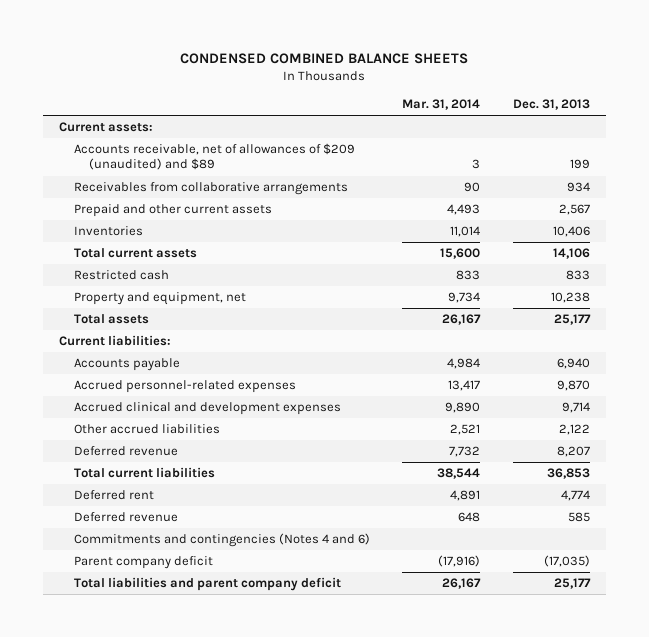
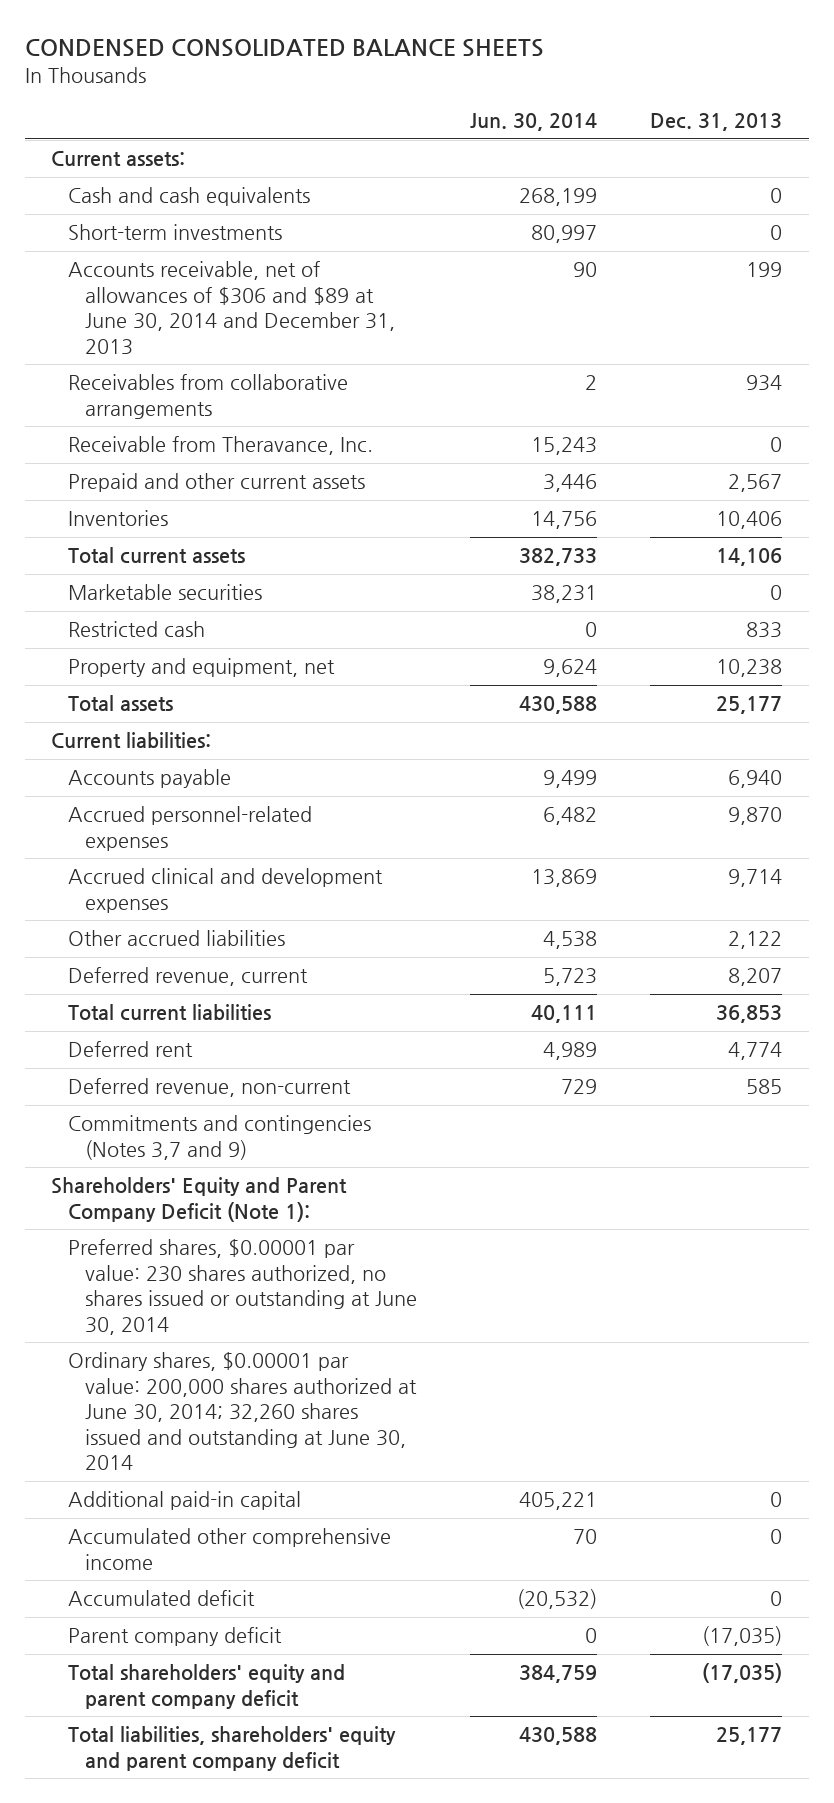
[180,53,469,65] CONDENSED COMBINED BALANCE SHEETS -> [24,39,544,58] CONDENSED CONSOLIDATED BALANCE SHEETS
[402,99,481,111] Mar. 31, 2014 -> none
none -> [469,113,597,132] Jun. 30, 2014
none -> [67,187,310,207] Cash and cash equivalents
none -> [67,224,282,241] Short-term investments
[74,143,356,171] Accounts receivable, net of allowances of $209 (unaudited) and $89 -> [67,261,395,355] Accounts receivable, net of allowances of $306 and $89 at June 30, 2014 and December 31, 2013
none -> [67,436,373,456] Receivable from Theravance, Inc.
none -> [67,584,262,601] Marketable securities
[74,446,179,457] Deferred revenue -> [67,967,308,987] Deferred revenue, current
[74,512,179,523] Deferred revenue -> [67,1078,351,1098] Deferred revenue, non-current
[74,533,371,548] Commitments and contingencies (Notes 4 and 6) -> [67,1115,371,1160] Commitments and contingencies (Notes 3,7 and 9)
none -> [51,1177,348,1222] Shareholders' Equity and Parent Company Deficit (Note 1):
none -> [67,1239,417,1335] Preferred shares, $0.00001 par value: 230 shares authorized, no shares issued or outstanding at June 30, 2014
none -> [67,1352,417,1471] Ordinary shares, $0.00001 par value: 200,000 shares authorized at June 30, 2014; 32,260 shares issued and outstanding at June 30, 2014
none -> [67,1491,301,1511] Additional paid-in capital
none -> [67,1528,391,1570] Accumulated other comprehensive income
none -> [67,1590,255,1607] Accumulated deficit
none -> [67,1664,345,1709] Total shareholders' equity and parent company deficit
[74,577,342,592] Total liabilities and parent company deficit -> [67,1726,396,1771] Total liabilities, shareholders' equity and parent company deficit

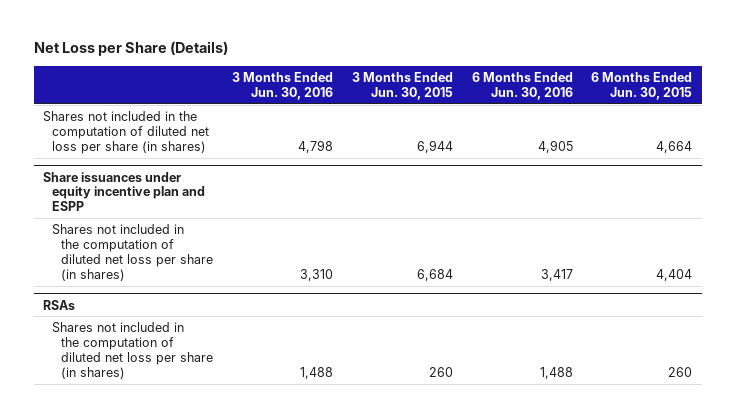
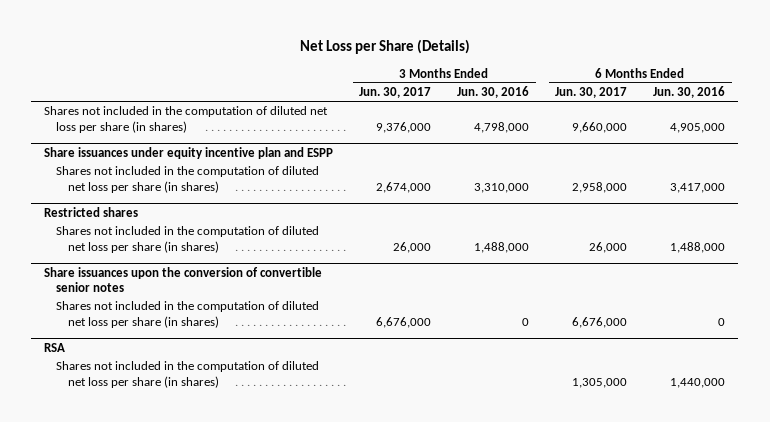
[351,71,453,100] 3 Months Ended Jun. 30, 2015 -> none
[591,71,693,100] 6 Months Ended Jun. 30, 2015 -> none
none -> [359,87,432,99] Jun. 30, 2017
none -> [555,87,628,99] Jun. 30, 2017
[298,139,334,153] 4,798 -> [474,121,530,133] 4,798,000
[537,139,573,153] 4,905 -> [670,122,726,133] 4,905,000
[300,268,334,281] 3,310 -> [474,182,530,193] 3,310,000
[540,268,573,281] 3,417 -> [670,182,726,193] 3,417,000
[43,299,76,310] RSAs -> [44,207,139,218] Restricted shares
[300,366,334,379] 1,488 -> [474,241,530,253] 1,488,000
[539,366,573,379] 1,488 -> [670,241,726,253] 1,488,000
none -> [44,267,323,293] Share issuances upon the conversion of convertible senior notes
none -> [55,301,319,328] Shares not included in the computation of diluted net loss per share (in shares)
none -> [44,343,66,353] RSA
none -> [55,361,319,388] Shares not included in the computation of diluted net loss per share (in shares)

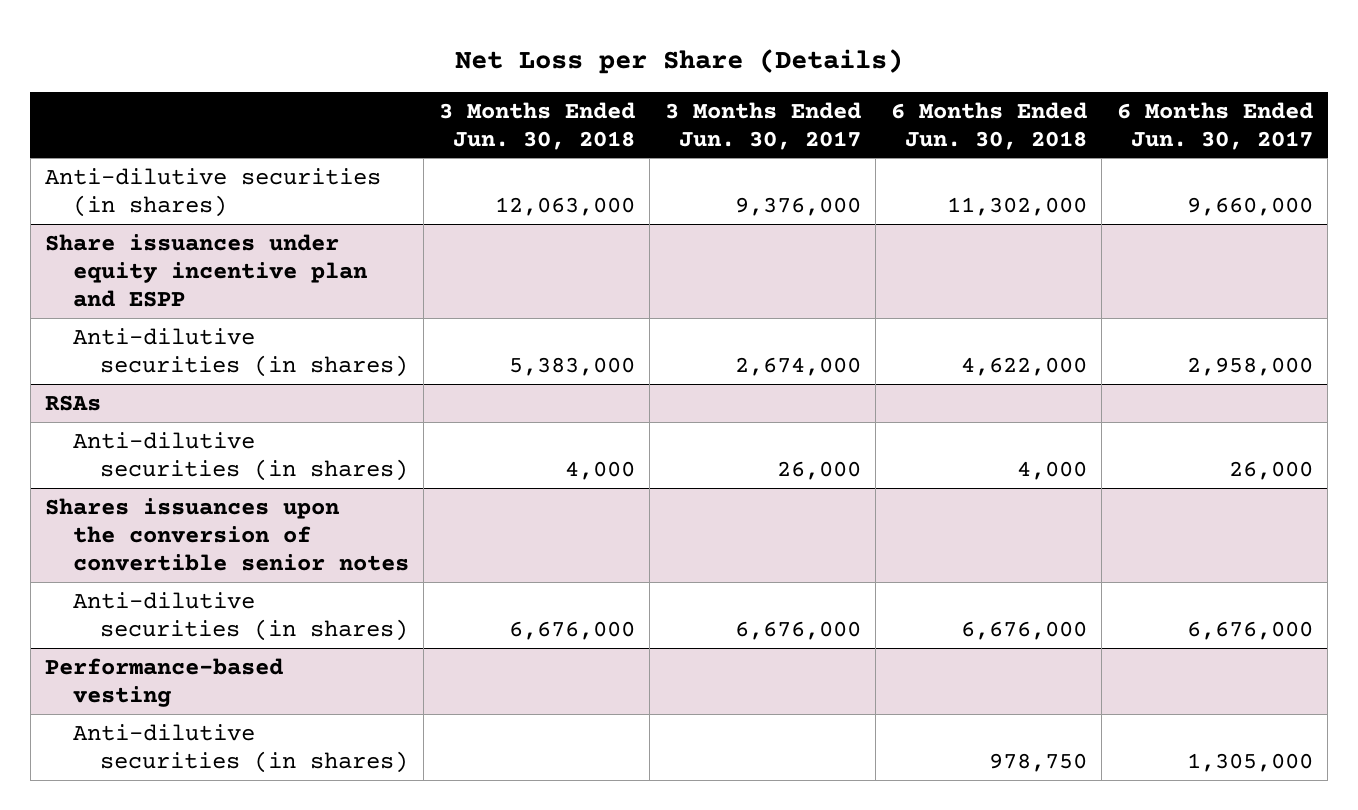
[457,86,530,99] Jun. 30, 2016 -> none
[653,86,726,99] Jun. 30, 2016 -> none
none -> [438,101,635,150] 3 Months Ended Jun. 30, 2018
none -> [890,101,1087,150] 6 Months Ended Jun. 30, 2018
[44,106,329,133] Shares not included in the computation of diluted net loss per share (in shares) -> [45,167,382,217] Anti-dilutive securities (in shares)
[55,166,319,193] Shares not included in the computation of diluted net loss per share (in shares) -> [72,327,409,377] Anti-dilutive securities (in shares)
[44,207,139,218] Restricted shares -> [45,394,102,411] RSAs
[55,226,319,253] Shares not included in the computation of diluted net loss per share (in shares) -> [72,431,409,481] Anti-dilutive securities (in shares)
[44,267,323,293] Share issuances upon the conversion of convertible senior notes -> [45,497,409,571] Shares issuances upon the conversion of convertible senior notes
[55,301,319,328] Shares not included in the computation of diluted net loss per share (in shares) -> [72,591,409,641] Anti-dilutive securities (in shares)
[44,343,66,353] RSA -> [45,657,284,707] Performance-based vesting
[55,361,319,388] Shares not included in the computation of diluted net loss per share (in shares) -> [72,723,409,773] Anti-dilutive securities (in shares)

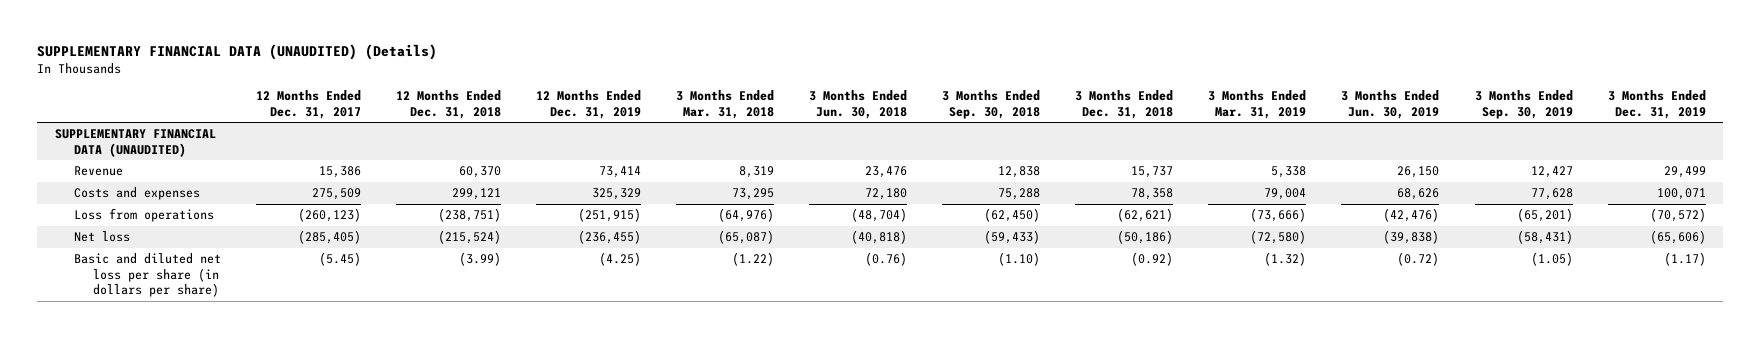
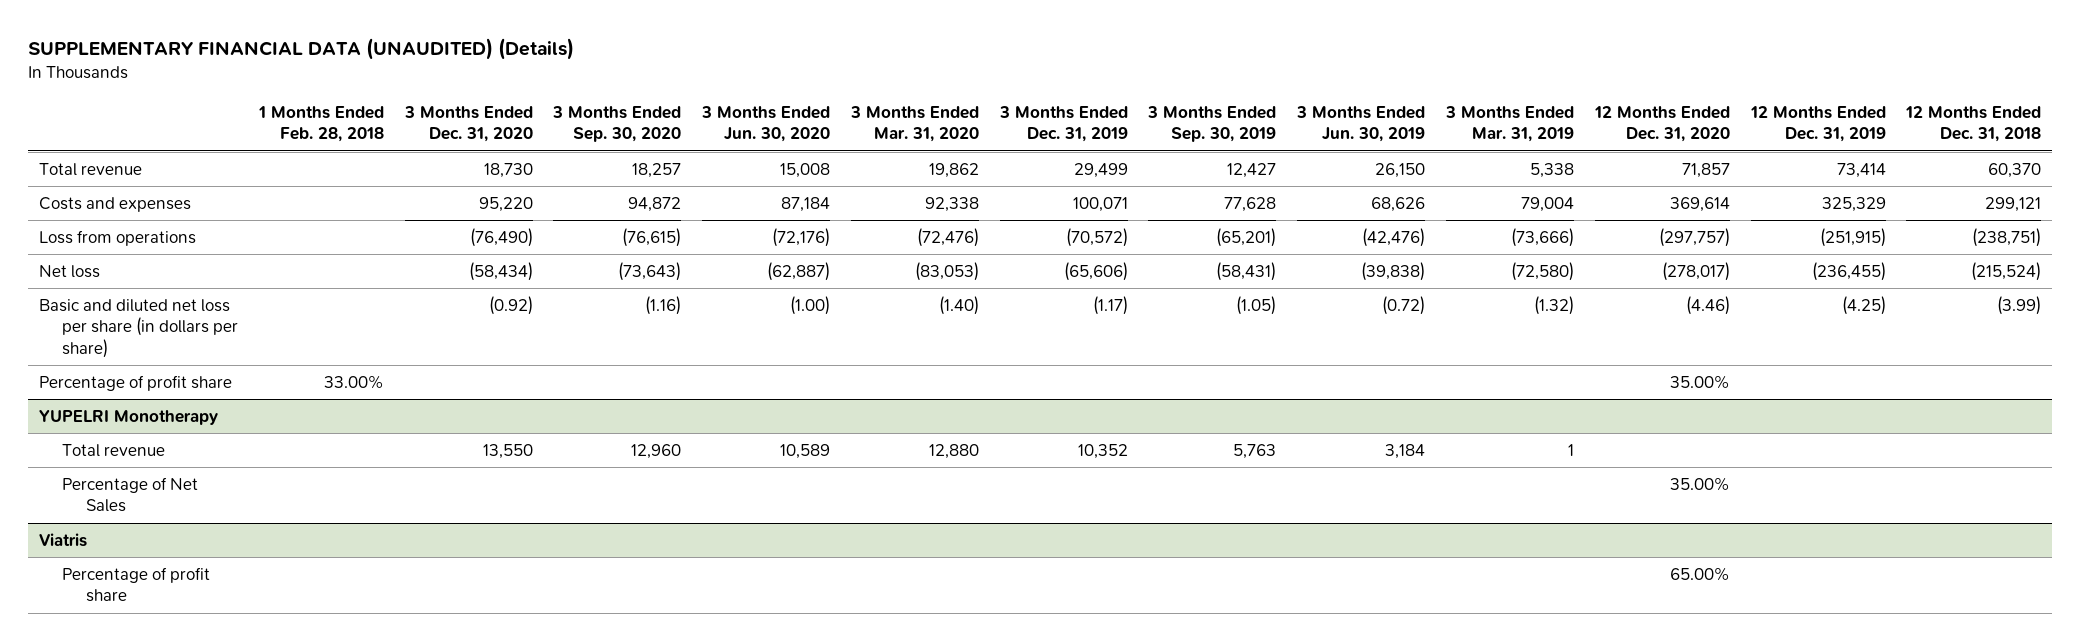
[255,90,361,119] 12 Months Ended Dec. 31, 2017 -> none
[676,90,775,119] 3 Months Ended Mar. 31, 2018 -> none
[809,90,908,119] 3 Months Ended Jun. 30, 2018 -> none
[942,90,1041,119] 3 Months Ended Sep. 30, 2018 -> none
[1075,90,1174,119] 3 Months Ended Dec. 31, 2018 -> none
none -> [257,105,384,143] 1 Months Ended Feb. 28, 2018
none -> [403,105,533,143] 3 Months Ended Dec. 31, 2020
none -> [552,105,682,143] 3 Months Ended Sep. 30, 2020
none -> [701,105,831,143] 3 Months Ended Jun. 30, 2020
none -> [849,105,979,143] 3 Months Ended Mar. 31, 2020
none -> [1593,105,1730,143] 12 Months Ended Dec. 31, 2020
[54,129,216,157] SUPPLEMENTARY FINANCIAL DATA (UNAUDITED) -> none
[73,166,123,177] Revenue -> [38,162,142,176] Total revenue
none -> [38,374,232,391] Percentage of profit share
none -> [38,409,218,425] YUPELRI Monotherapy
none -> [62,443,166,457] Total revenue
none -> [62,476,199,513] Percentage of Net Sales
none -> [38,532,87,547] Viatris
none -> [62,566,211,603] Percentage of profit share

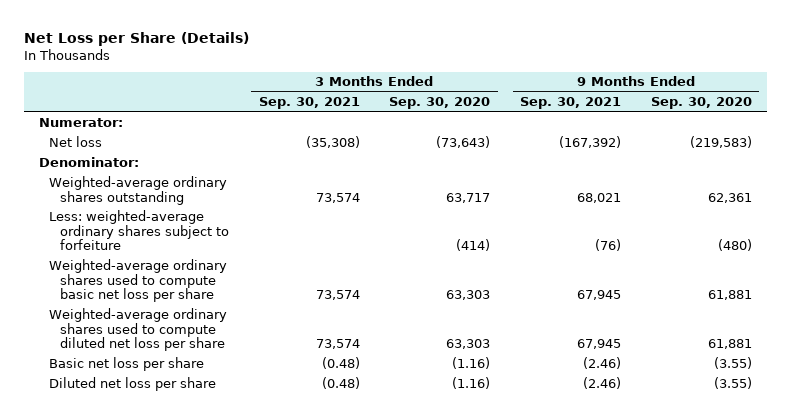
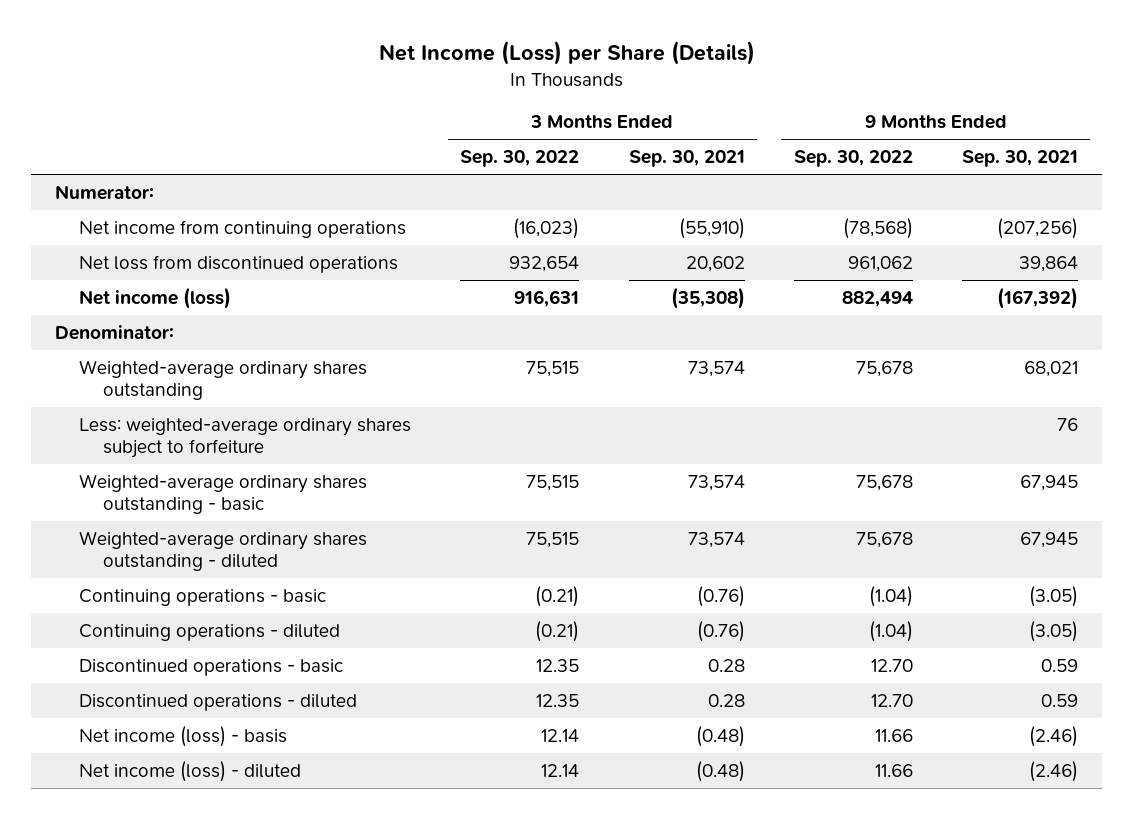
[24,32,250,47] Net Loss per Share (Details) -> [378,41,755,66] Net Income (Loss) per Share (Details)
[389,97,491,110] Sep. 30, 2020 -> none
[650,97,752,110] Sep. 30, 2020 -> none
none -> [460,150,580,168] Sep. 30, 2022
none -> [793,150,913,168] Sep. 30, 2022
none -> [79,219,407,238] Net income from continuing operations
none -> [79,254,399,273] Net loss from discontinued operations
[49,136,103,148] Net loss -> [79,286,232,309] Net income (loss)
[595,239,622,252] (76) -> [1056,417,1078,431] 76
[49,259,228,303] Weighted-average ordinary shares used to compute basic net loss per share -> [79,473,368,514] Weighted-average ordinary shares outstanding - basic
[49,308,228,352] Weighted-average ordinary shares used to compute diluted net loss per share -> [79,530,368,571] Weighted-average ordinary shares outstanding - diluted
none -> [79,588,327,606] Continuing operations - basic
none -> [79,623,341,641] Continuing operations - diluted
none -> [79,658,344,676] Discontinued operations - basic
none -> [79,693,358,711] Discontinued operations - diluted
[49,357,205,372] Basic net loss per share -> [79,725,288,747] Net income (loss) - basis
[49,377,217,392] Diluted net loss per share -> [79,760,302,782] Net income (loss) - diluted

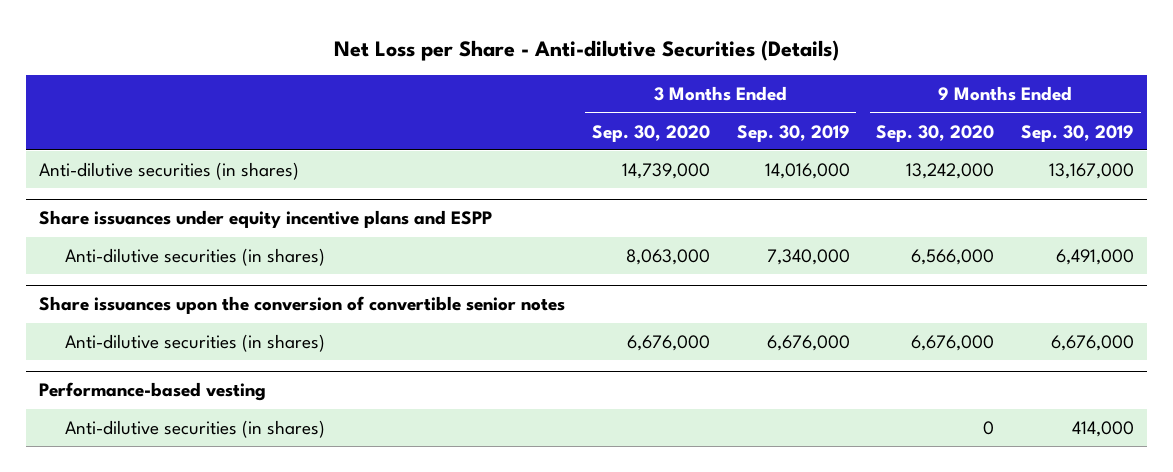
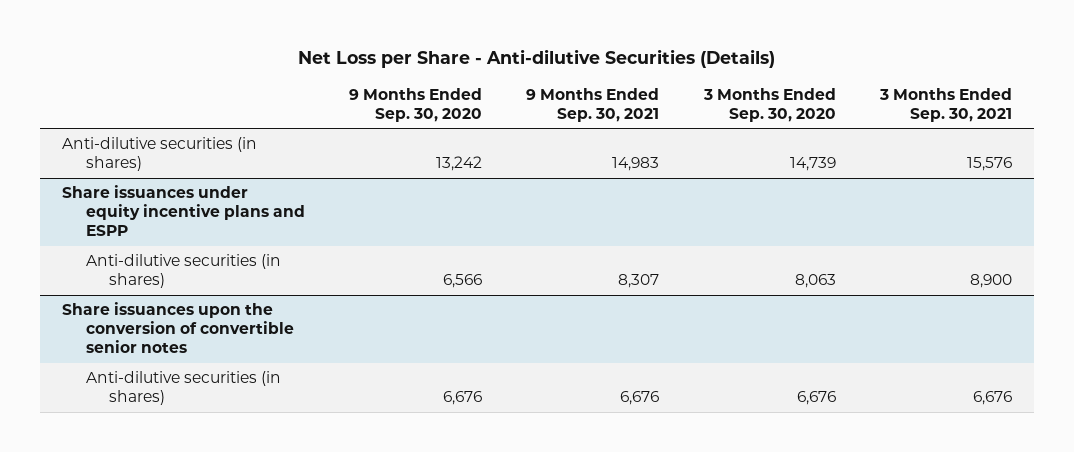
[736,124,850,142] Sep. 30, 2019 -> none
[1021,124,1135,142] Sep. 30, 2019 -> none
none -> [526,87,660,122] 9 Months Ended Sep. 30, 2021
none -> [878,87,1012,122] 3 Months Ended Sep. 30, 2021
[622,163,711,180] 14,739,000 -> [789,157,836,172] 14,739
[906,163,995,180] 13,242,000 -> [435,156,482,172] 13,242
[626,249,711,266] 8,063,000 -> [794,274,836,289] 8,063
[911,249,995,266] 6,566,000 -> [442,274,482,289] 6,566
[39,382,267,402] Performance-based vesting -> none
[65,420,326,439] Anti-dilutive securities (in shares) -> none
[627,335,711,352] 6,676,000 -> [796,391,836,406] 6,676
[911,335,995,352] 6,676,000 -> [442,391,482,406] 6,676

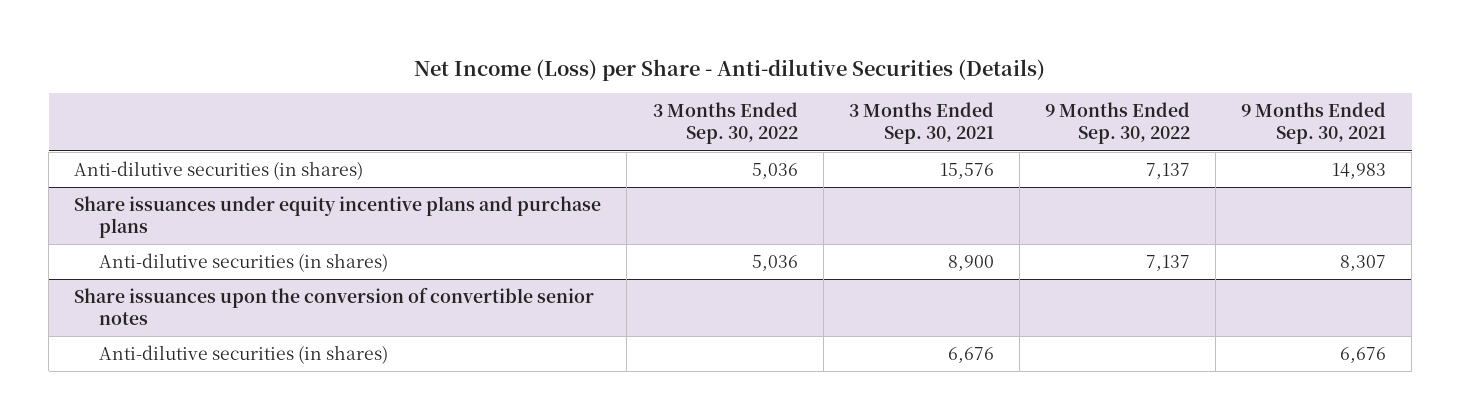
[298,48,776,68] Net Loss per Share - Anti-dilutive Securities (Details) -> [414,58,1046,81] Net Income (Loss) per Share - Anti-dilutive Securities (Details)
[348,87,482,122] 9 Months Ended Sep. 30, 2020 -> none
[702,87,836,122] 3 Months Ended Sep. 30, 2020 -> none
none -> [652,102,798,145] 3 Months Ended Sep. 30, 2022
none -> [1044,102,1190,145] 9 Months Ended Sep. 30, 2022
[62,185,305,237] Share issuances under equity incentive plans and ESPP -> [74,195,602,239] Share issuances under equity incentive plans and purchase plans

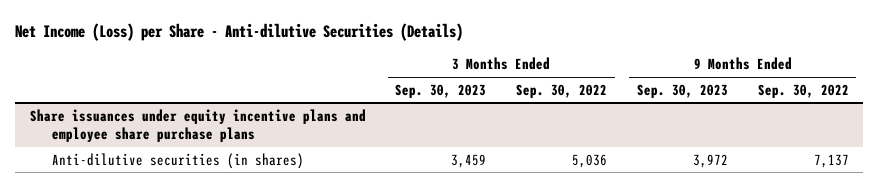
[848,102,994,145] 3 Months Ended Sep. 30, 2021 -> none
[1241,102,1387,145] 9 Months Ended Sep. 30, 2021 -> none
none -> [395,83,487,98] Sep. 30, 2023
none -> [636,83,728,98] Sep. 30, 2023
[74,160,364,180] Anti-dilutive securities (in shares) -> none
[74,195,602,239] Share issuances under equity incentive plans and purchase plans -> [29,108,366,142] Share issuances under equity incentive plans and employee share purchase plans
[74,286,595,326] Share issuances upon the conversion of convertible senior notes -> none
[99,344,389,364] Anti-dilutive securities (in shares) -> none

